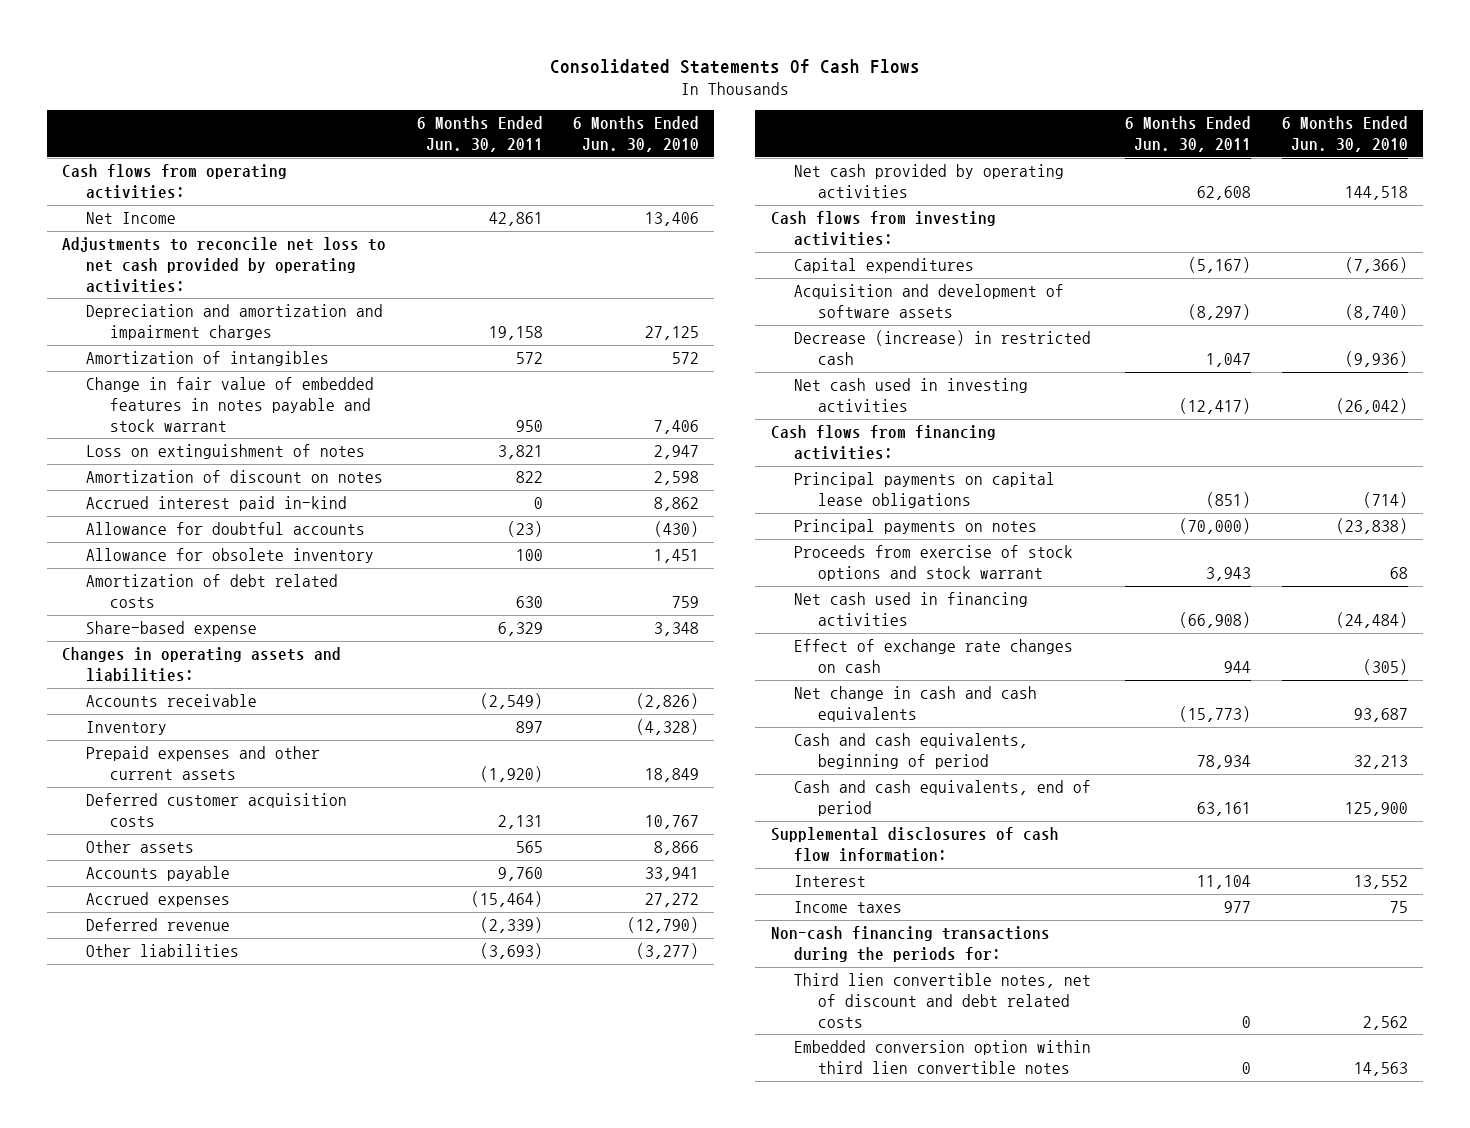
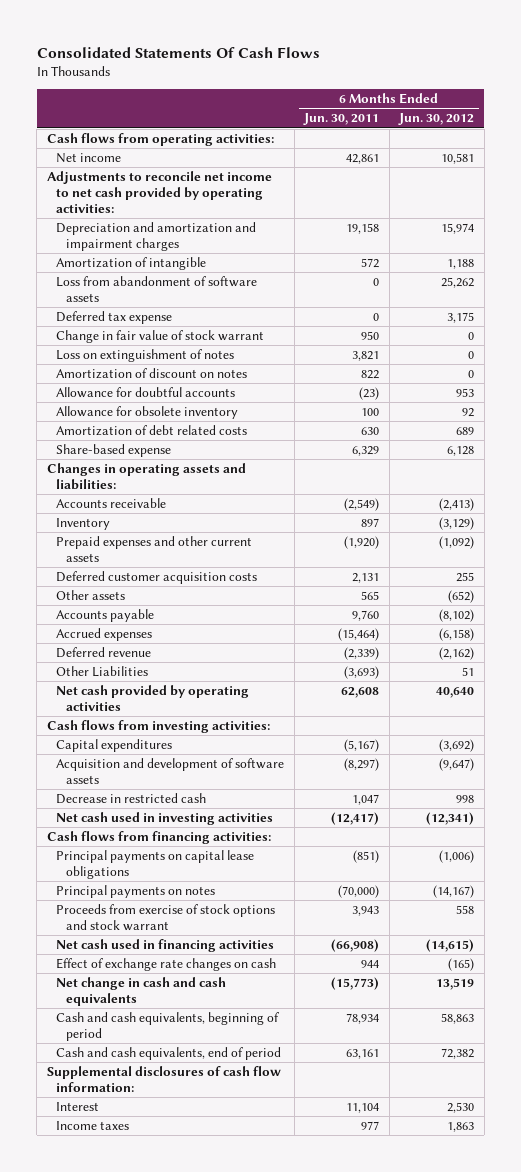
[573,116,700,153] 6 Months Ended Jun. 30, 2010 -> none
none -> [398,113,475,126] Jun. 30, 2012
[85,212,176,225] Net Income -> [56,152,122,163] Net income
[61,237,386,293] Adjustments to reconcile net loss to net cash provided by operating activities: -> [46,170,272,214] Adjustments to reconcile net income to net cash provided by operating activities:
[85,351,329,367] Amortization of intangibles -> [56,256,207,270] Amortization of intangible
none -> [56,275,258,303] Loss from abandonment of software assets
none -> [56,310,173,324] Deferred tax expense
[85,377,374,432] Change in fair value of embedded features in notes payable and stock warrant -> [56,329,265,343] Change in fair value of stock warrant
[85,496,347,512] Accrued interest paid in-kind -> none
[85,944,239,958] Other liabilities -> [56,665,149,677] Other Liabilities
[794,330,1092,365] Decrease (increase) in restricted cash -> [56,792,207,804] Decrease in restricted cash
[770,926,1050,962] Non-cash financing transactions during the periods for: -> none
[794,973,1092,1028] Third lien convertible notes, net of discount and debt related costs -> none
[794,1040,1092,1074] Embedded conversion option within third lien convertible notes -> none

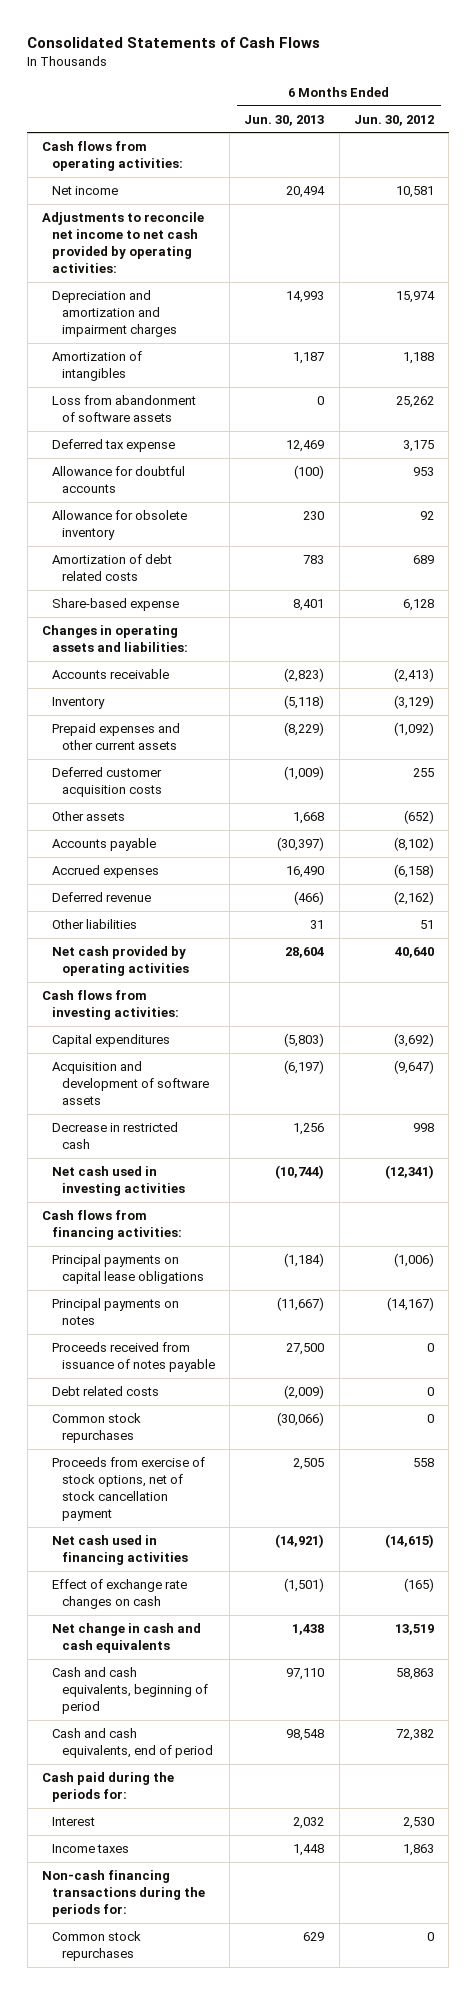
[36,46,320,58] Consolidated Statements Of Cash Flows -> [27,36,321,48] Consolidated Statements of Cash Flows
[303,113,380,126] Jun. 30, 2011 -> none
none -> [244,114,325,126] Jun. 30, 2013
[56,256,207,270] Amortization of intangible -> [52,350,143,382] Amortization of intangibles
[56,329,265,343] Change in fair value of stock warrant -> none
[56,348,235,362] Loss on extinguishment of notes -> none
[56,367,248,379] Amortization of discount on notes -> none
[56,665,149,677] Other Liabilities -> [52,918,138,929] Other liabilities
none -> [52,1341,215,1373] Proceeds received from issuance of notes payable
none -> [52,1385,160,1396] Debt related costs
none -> [52,1412,142,1444] Common stock repurchases
[56,903,276,932] Proceeds from exercise of stock options and stock warrant -> [52,1456,206,1522] Proceeds from exercise of stock options, net of stock cancellation payment
[46,1065,281,1093] Supplemental disclosures of cash flow information: -> none
none -> [42,1771,175,1803] Cash paid during the periods for:
none -> [42,1869,206,1918] Non-cash financing transactions during the periods for:
none -> [52,1930,142,1962] Common stock repurchases

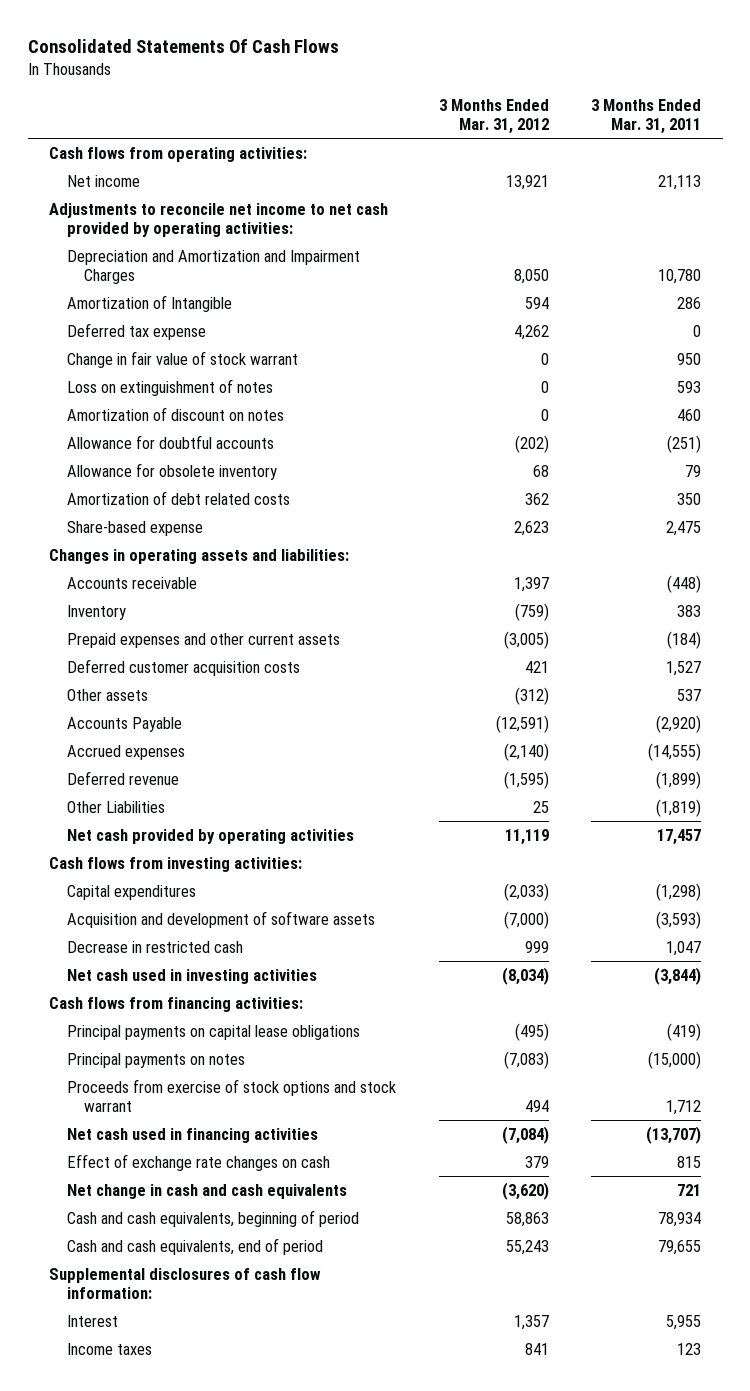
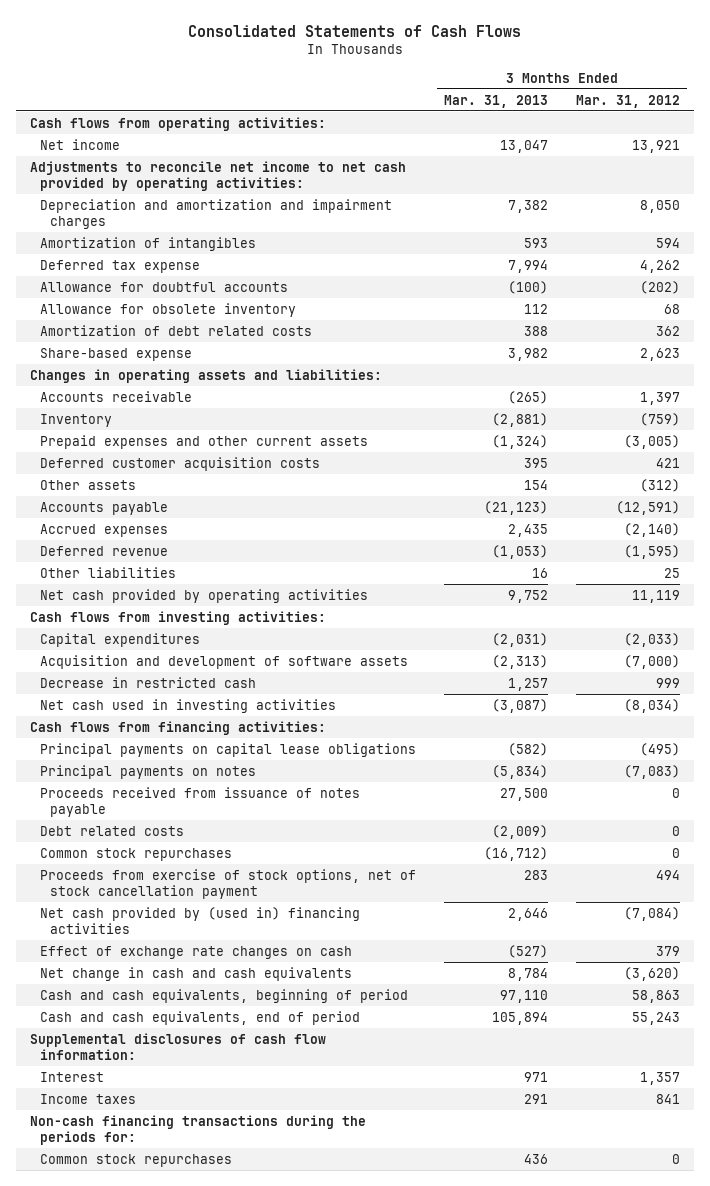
[27,38,339,53] Consolidated Statements Of Cash Flows -> [188,24,522,37] Consolidated Statements of Cash Flows
[591,98,702,135] 3 Months Ended Mar. 31, 2011 -> none
none -> [444,94,549,108] Mar. 31, 2013
[66,249,360,284] Depreciation and Amortization and Impairment Charges -> [40,198,393,229] Depreciation and amortization and impairment charges
[66,294,232,312] Amortization of Intangible -> [40,236,257,251] Amortization of intangibles
[66,350,298,368] Change in fair value of stock warrant -> none
[66,378,273,396] Loss on extinguishment of notes -> none
[66,406,284,421] Amortization of discount on notes -> none
[66,716,182,732] Accounts Payable -> [40,501,169,515] Accounts payable
[66,800,165,813] Other Liabilities -> [40,566,177,578] Other liabilities
none -> [40,786,361,817] Proceeds received from issuance of notes payable
none -> [40,825,185,836] Debt related costs
none -> [40,847,233,861] Common stock repurchases
[66,1078,396,1112] Proceeds from exercise of stock options and stock warrant -> [40,868,417,899] Proceeds from exercise of stock options, net of stock cancellation payment
[66,1127,318,1143] Net cash used in financing activities -> [40,906,361,934] Net cash provided by (used in) financing activities
none -> [30,1114,367,1145] Non-cash financing transactions during the periods for:
none -> [40,1153,233,1167] Common stock repurchases

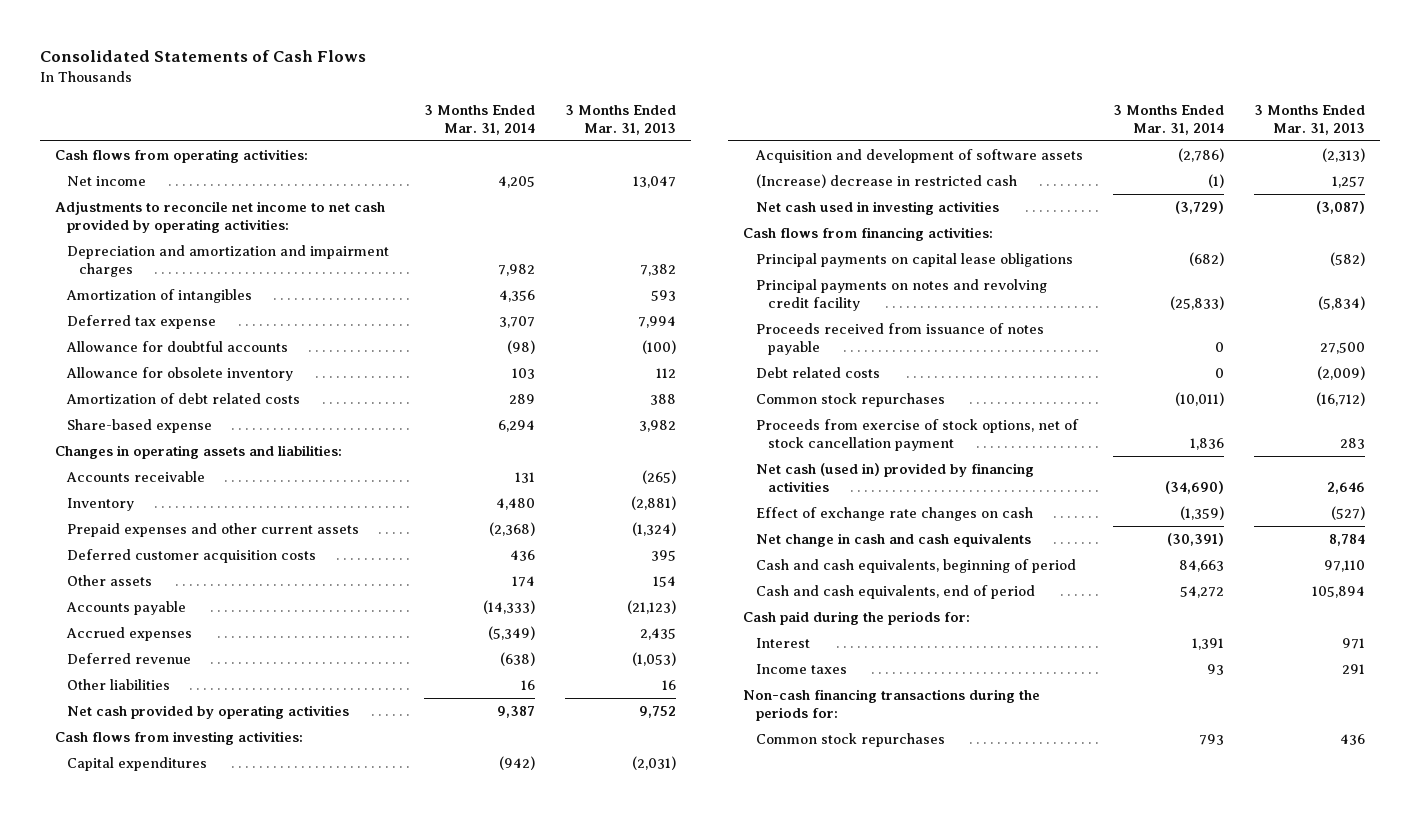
[575,94,680,108] Mar. 31, 2012 -> none
none -> [424,104,536,135] 3 Months Ended Mar. 31, 2014
[40,676,257,688] Decrease in restricted cash -> [755,174,1017,189] (Increase) decrease in restricted cash
[40,764,257,779] Principal payments on notes -> [755,279,1047,311] Principal payments on notes and revolving credit facility
[40,906,361,934] Net cash provided by (used in) financing activities -> [755,463,1034,492] Net cash (used in) provided by financing activities
[30,1032,327,1060] Supplemental disclosures of cash flow information: -> none
none -> [743,611,971,626] Cash paid during the periods for:

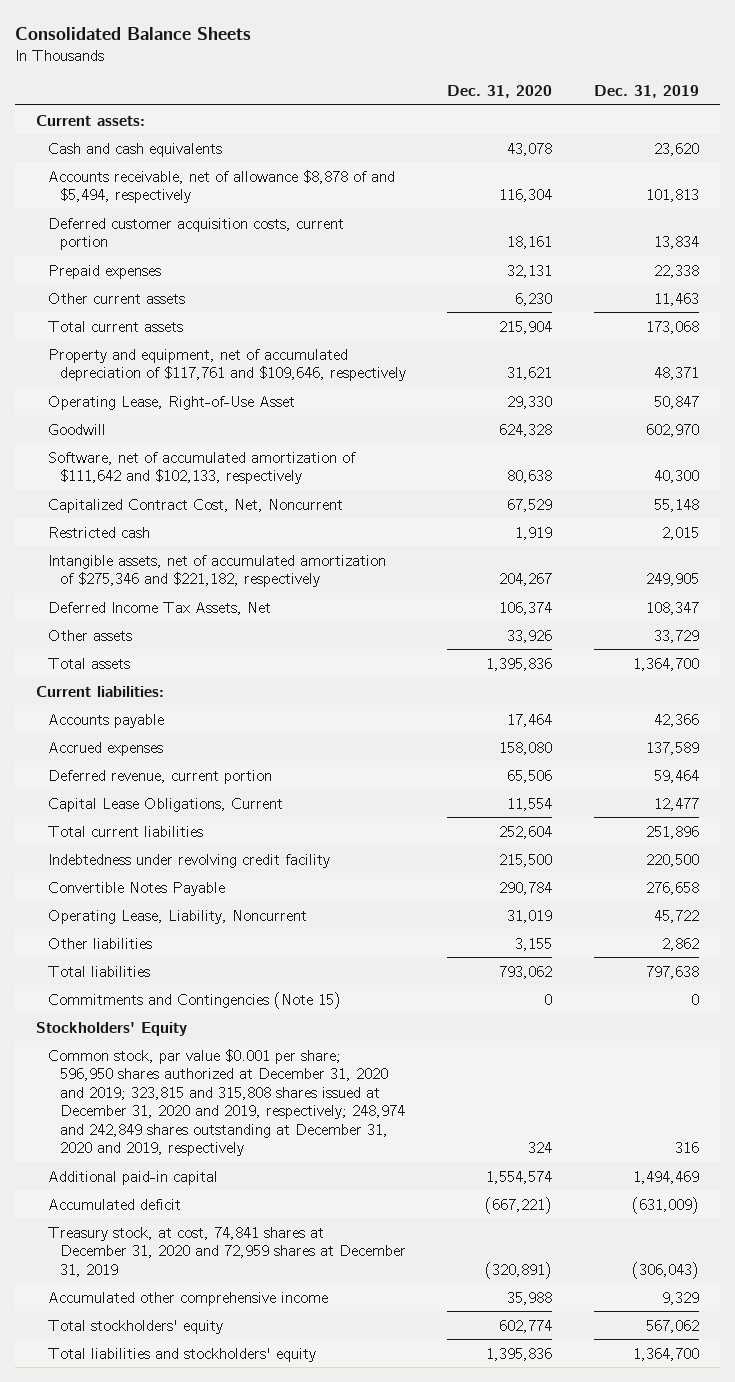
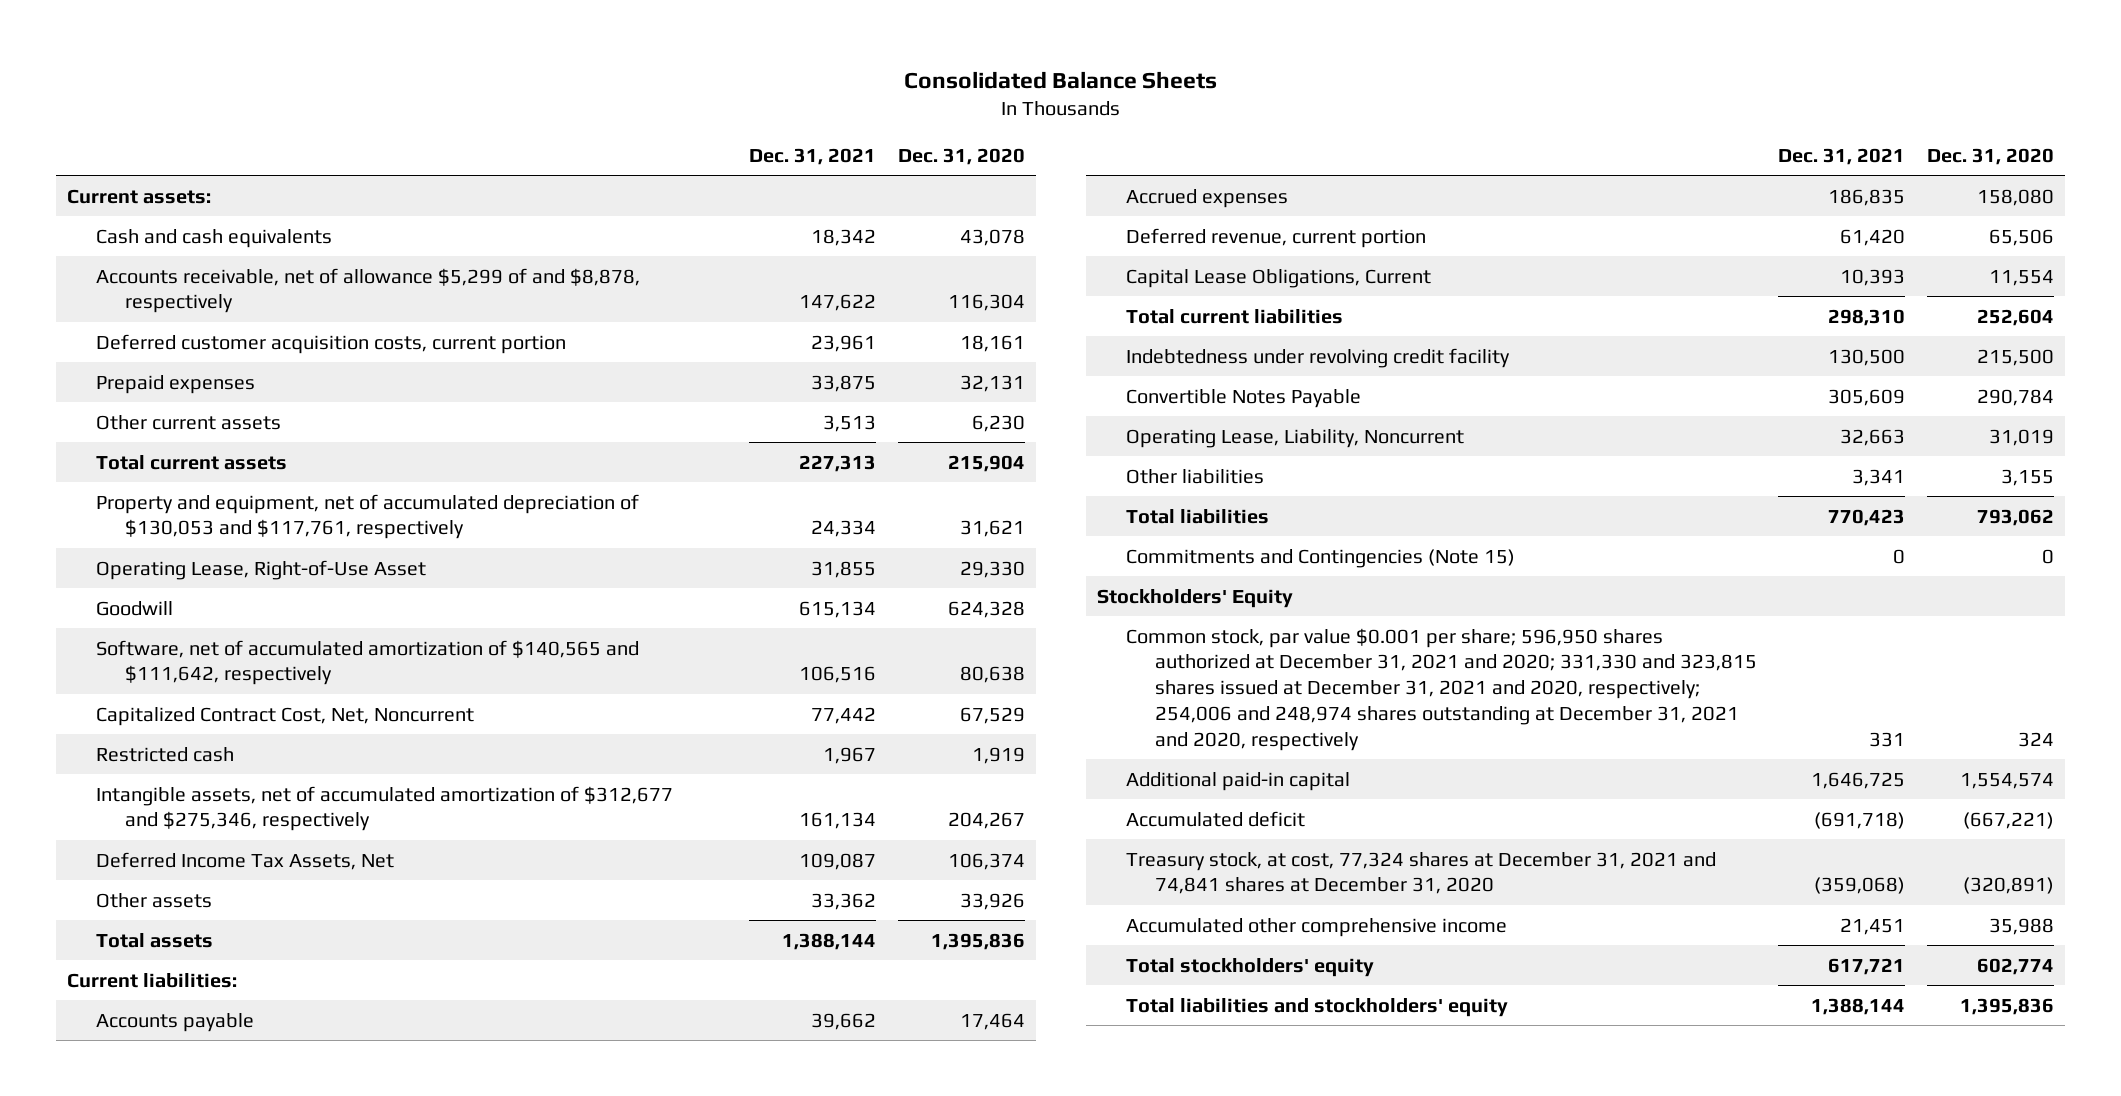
[594,85,700,99] Dec. 31, 2019 -> none
none -> [748,147,876,165] Dec. 31, 2021
[47,169,395,204] Accounts receivable, net of allowance $8,878 of and $5,494, respectively -> [96,267,641,314] Accounts receivable, net of allowance $5,299 of and $8,878, respectively
[47,348,406,382] Property and equipment, net of accumulated depreciation of $117,761 and $109,646, respectively -> [96,493,640,540] Property and equipment, net of accumulated depreciation of $130,053 and $117,761, respectively
[47,451,356,485] Software, net of accumulated amortization of $111,642 and $102,133, respectively -> [96,639,640,686] Software, net of accumulated amortization of $140,565 and $111,642, respectively
[47,554,386,588] Intangible assets, net of accumulated amortization of $275,346 and $221,182, respectively -> [96,785,674,832] Intangible assets, net of accumulated amortization of $312,677 and $275,346, respectively
[47,1048,405,1157] Common stock, par value $0.001 per share; 596,950 shares authorized at December 31, 2020 and 2019; 323,815 and 315,808 shares issued at December 31, 2020 and 2019, respectively; 248,974 and 242,849 shares outstanding at December 31, 2020 and 2019, respectively -> [1125,627,1757,751] Common stock, par value $0.001 per share; 596,950 shares authorized at December 31, 2021 and 2020; 331,330 and 323,815 shares issued at December 31, 2021 and 2020, respectively; 254,006 and 248,974 shares outstanding at December 31, 2021 and 2020, respectively
[47,1226,406,1277] Treasury stock, at cost, 74,841 shares at December 31, 2020 and 72,959 shares at December 31, 2019 -> [1125,851,1716,895] Treasury stock, at cost, 77,324 shares at December 31, 2021 and 74,841 shares at December 31, 2020

